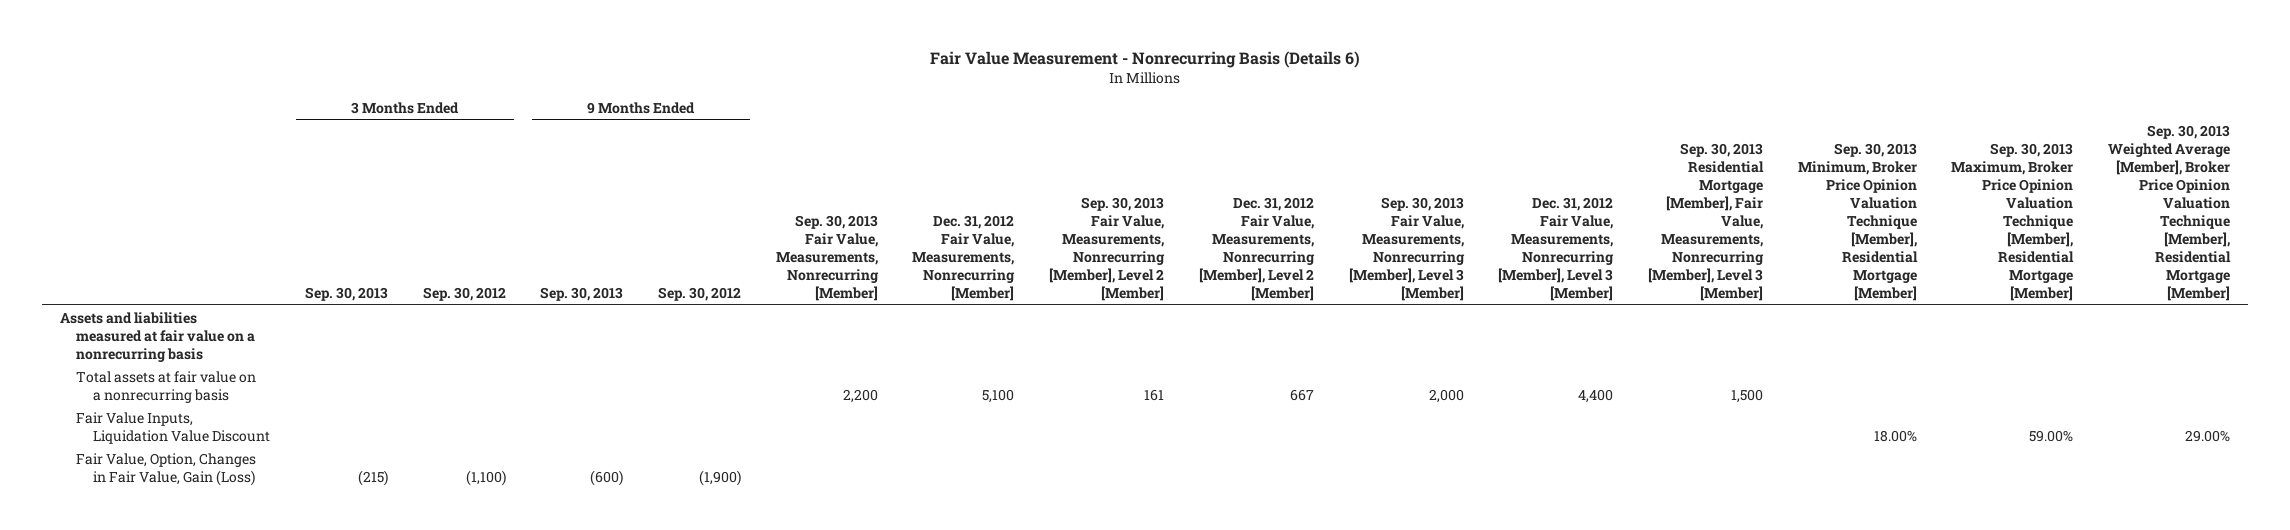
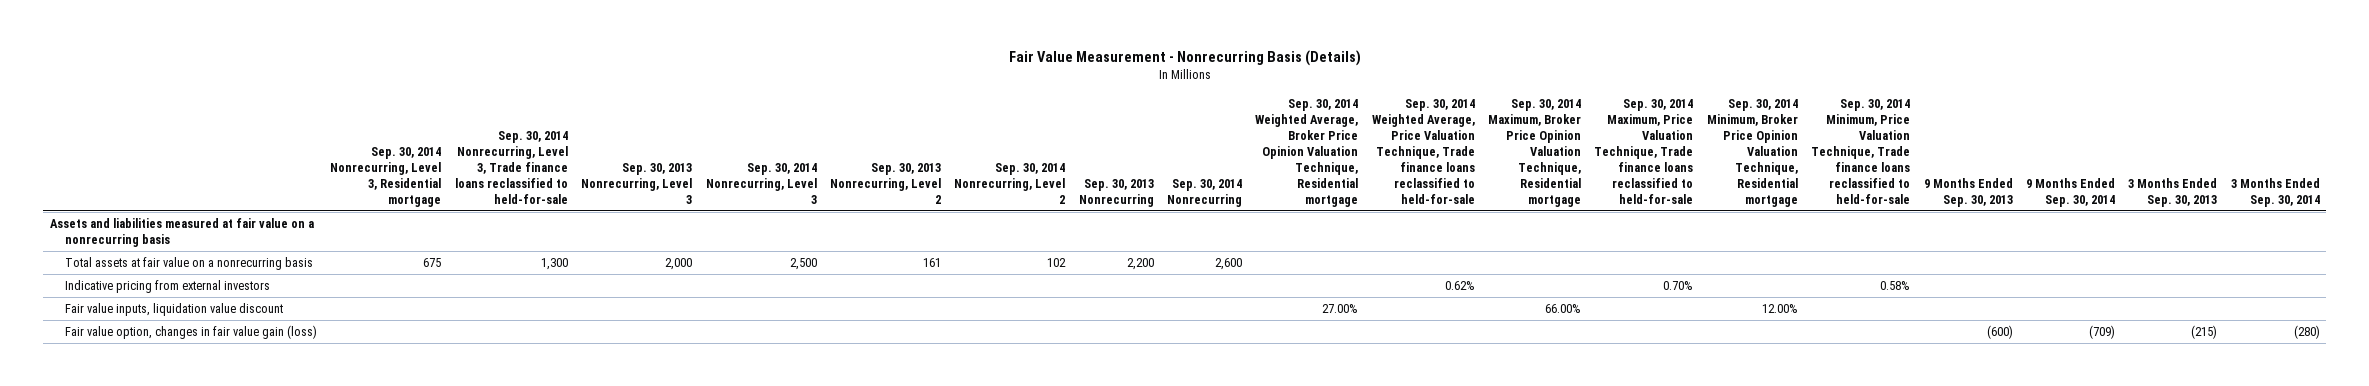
[929,50,1360,68] Fair Value Measurement - Nonrecurring Basis (Details 6) -> [1008,50,1361,67] Fair Value Measurement - Nonrecurring Basis (Details)
[422,287,506,302] Sep. 30, 2012 -> none
[657,287,741,302] Sep. 30, 2012 -> none
[775,215,879,302] Sep. 30, 2013 Fair Value, Measurements, Nonrecurring [Member] -> none
[912,215,1016,302] Dec. 31, 2012 Fair Value, Measurements, Nonrecurring [Member] -> none
[1049,197,1166,302] Sep. 30, 2013 Fair Value, Measurements, Nonrecurring [Member], Level 2 [Member] -> none
[1198,197,1315,302] Dec. 31, 2012 Fair Value, Measurements, Nonrecurring [Member], Level 2 [Member] -> none
[1348,197,1465,302] Sep. 30, 2013 Fair Value, Measurements, Nonrecurring [Member], Level 3 [Member] -> none
[1498,197,1615,302] Dec. 31, 2012 Fair Value, Measurements, Nonrecurring [Member], Level 3 [Member] -> none
[1648,143,1765,302] Sep. 30, 2013 Residential Mortgage [Member], Fair Value, Measurements, Nonrecurring [Member], Level 3 [Member] -> none
[1797,143,1918,302] Sep. 30, 2013 Minimum, Broker Price Opinion Valuation Technique [Member], Residential Mortgage [Member] -> none
[1951,143,2075,302] Sep. 30, 2013 Maximum, Broker Price Opinion Valuation Technique [Member], Residential Mortgage [Member] -> none
[2108,125,2232,302] Sep. 30, 2013 Weighted Average [Member], Broker Price Opinion Valuation Technique [Member], Residential Mortgage [Member] -> none
none -> [330,146,442,207] Sep. 30, 2014 Nonrecurring, Level 3, Residential mortgage
none -> [454,130,568,204] Sep. 30, 2014 Nonrecurring, Level 3, Trade finance loans reclassified to held-for-sale
none -> [581,162,693,204] Sep. 30, 2013 Nonrecurring, Level 3
none -> [705,162,817,204] Sep. 30, 2014 Nonrecurring, Level 3
none -> [829,162,941,204] Sep. 30, 2013 Nonrecurring, Level 2
none -> [954,162,1066,204] Sep. 30, 2014 Nonrecurring, Level 2
none -> [1078,178,1154,207] Sep. 30, 2013 Nonrecurring
none -> [1167,178,1243,207] Sep. 30, 2014 Nonrecurring
none -> [1255,98,1359,207] Sep. 30, 2014 Weighted Average, Broker Price Opinion Valuation Technique, Residential mortgage
none -> [1371,98,1475,204] Sep. 30, 2014 Weighted Average, Price Valuation Technique, Trade finance loans reclassified to held-for-sale
none -> [1488,98,1582,207] Sep. 30, 2014 Maximum, Broker Price Opinion Valuation Technique, Residential mortgage
none -> [1594,98,1694,204] Sep. 30, 2014 Maximum, Price Valuation Technique, Trade finance loans reclassified to held-for-sale
none -> [1706,98,1798,207] Sep. 30, 2014 Minimum, Broker Price Opinion Valuation Technique, Residential mortgage
none -> [1811,98,1911,204] Sep. 30, 2014 Minimum, Price Valuation Technique, Trade finance loans reclassified to held-for-sale
none -> [2025,177,2115,207] 9 Months Ended Sep. 30, 2014
none -> [2230,177,2320,207] 3 Months Ended Sep. 30, 2014
none -> [65,279,271,293] Indicative pricing from external investors
[76,411,271,444] Fair Value Inputs, Liquidation Value Discount -> [65,302,284,316] Fair value inputs, liquidation value discount
[76,452,257,486] Fair Value, Option, Changes in Fair Value, Gain (Loss) -> [65,324,318,339] Fair value option, changes in fair value gain (loss)

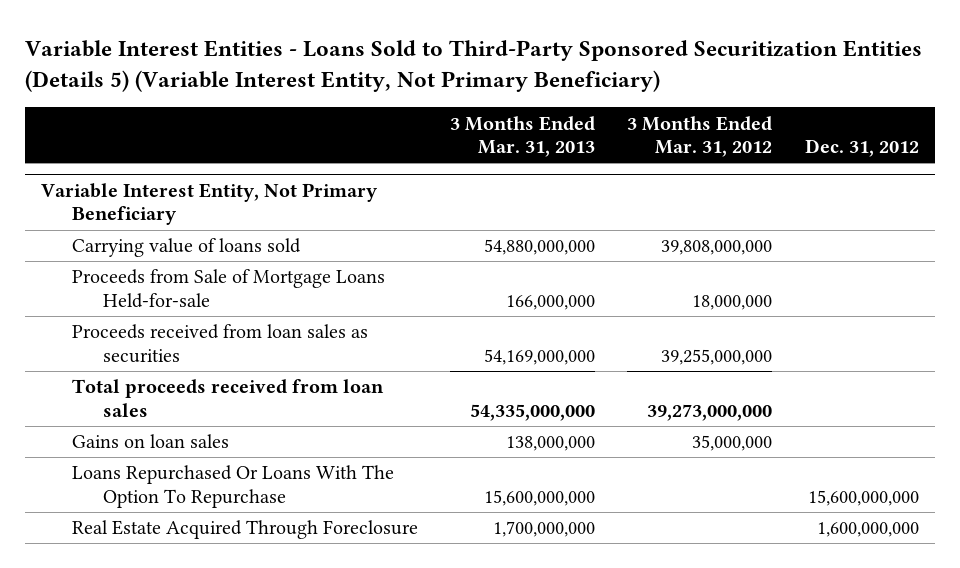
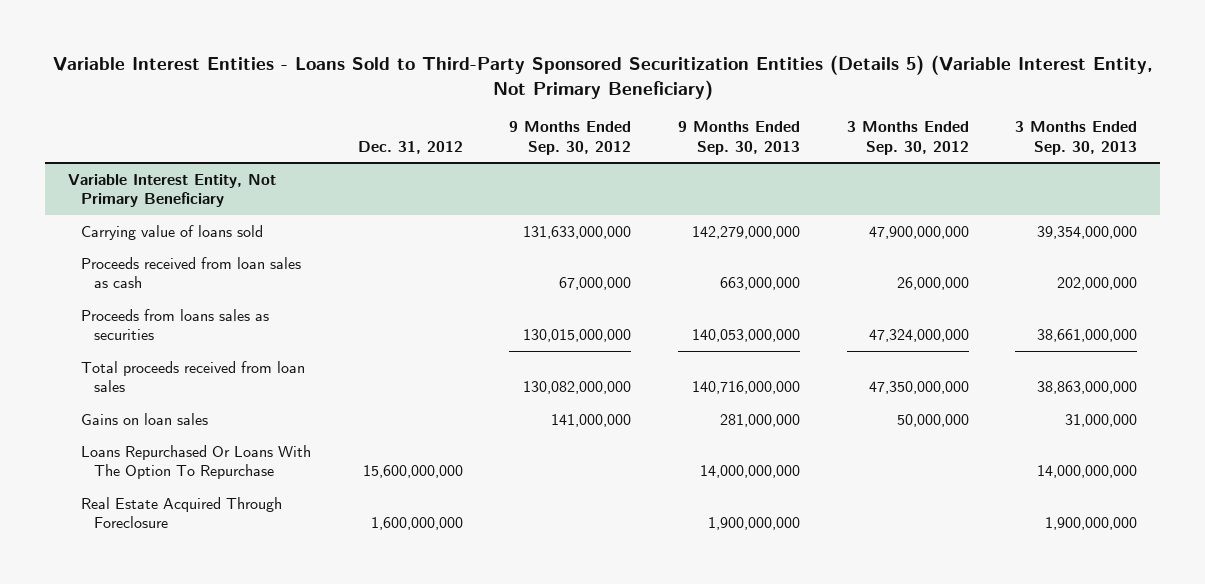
[450,115,596,158] 3 Months Ended Mar. 31, 2013 -> none
[627,115,773,158] 3 Months Ended Mar. 31, 2012 -> none
none -> [509,121,632,156] 9 Months Ended Sep. 30, 2012
none -> [677,121,800,156] 9 Months Ended Sep. 30, 2013
none -> [846,121,969,156] 3 Months Ended Sep. 30, 2012
none -> [1015,121,1138,156] 3 Months Ended Sep. 30, 2013
[72,269,386,308] Proceeds from Sale of Mortgage Loans Held-for-sale -> [81,256,302,289] Proceeds received from loan sales as cash
[72,324,369,363] Proceeds received from loan sales as securities -> [81,308,270,341] Proceeds from loans sales as securities

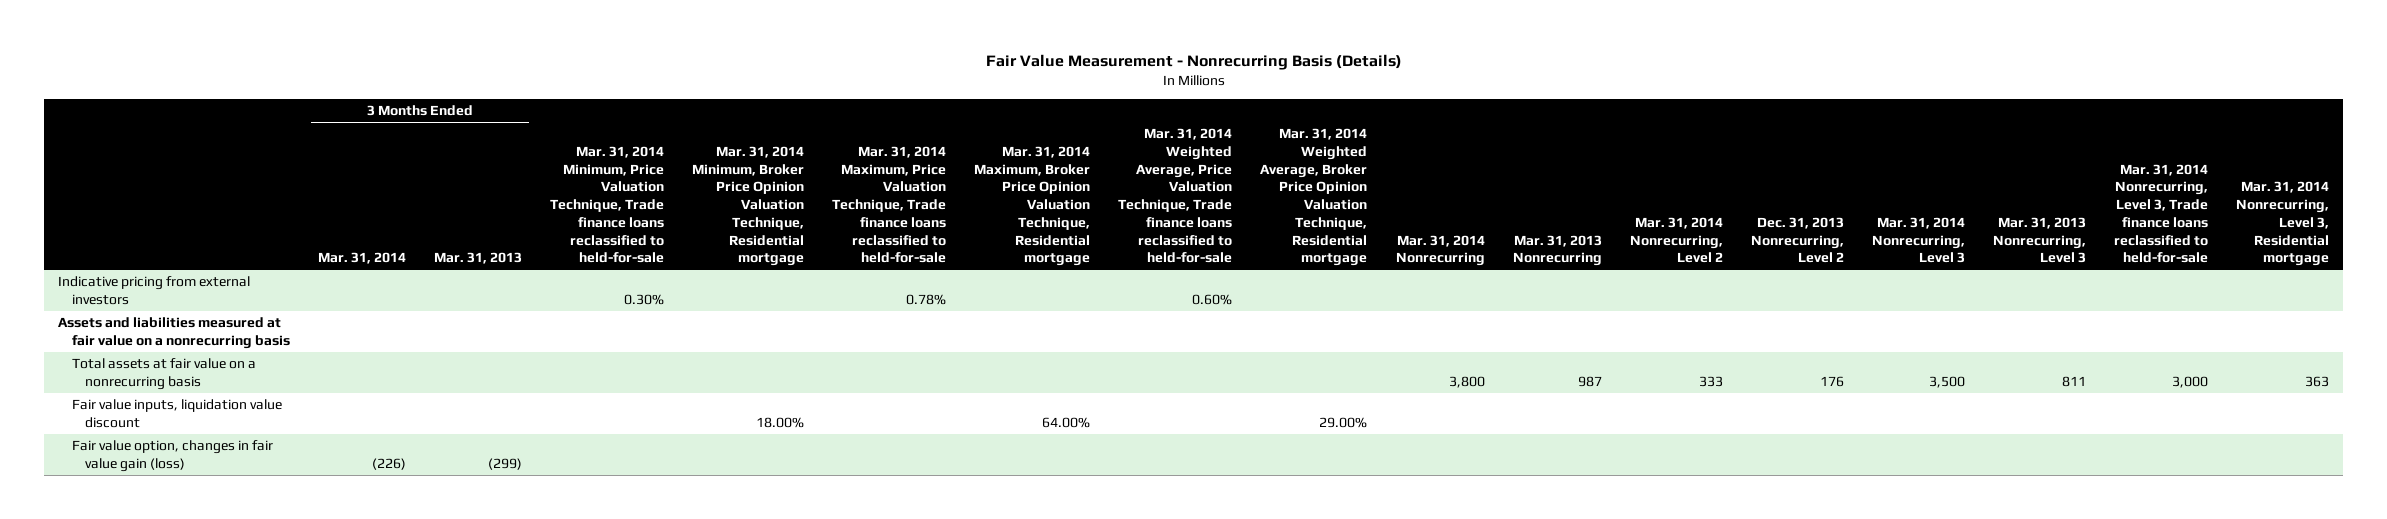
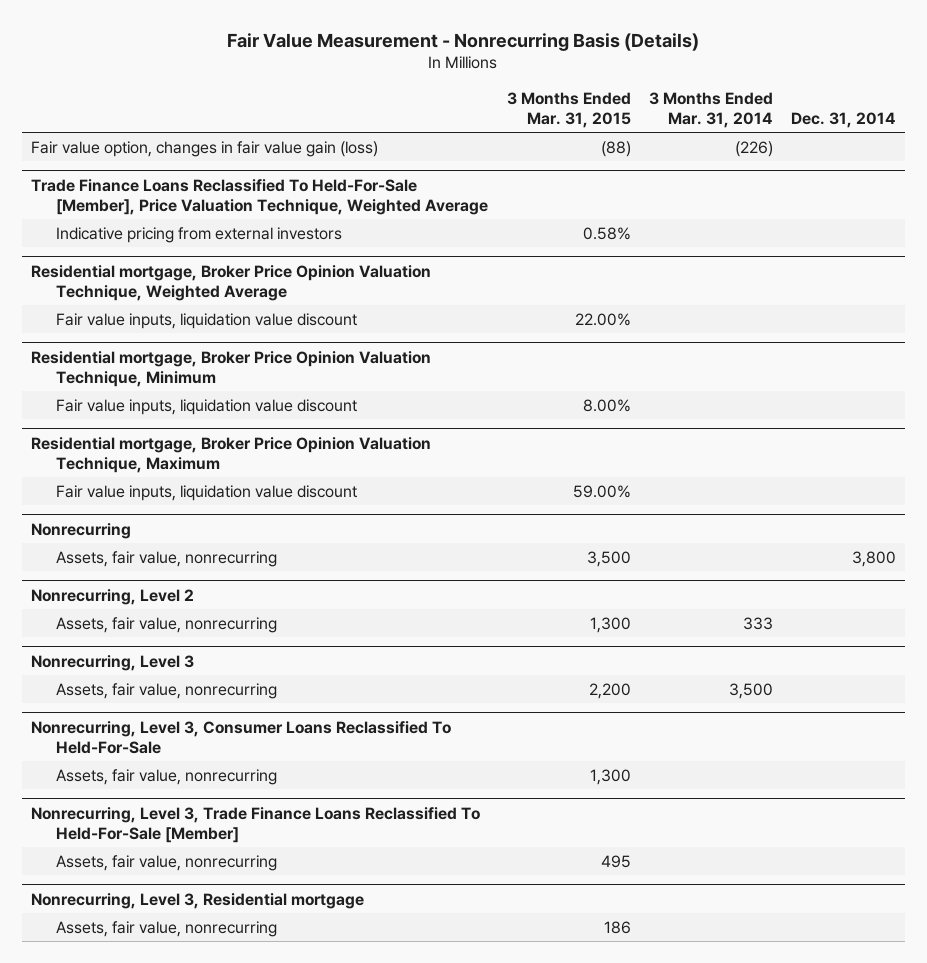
[433,252,522,265] Mar. 31, 2013 -> none
[550,145,665,264] Mar. 31, 2014 Minimum, Price Valuation Technique, Trade finance loans reclassified to held-for-sale -> none
[692,145,805,267] Mar. 31, 2014 Minimum, Broker Price Opinion Valuation Technique, Residential mortgage -> none
[832,145,947,264] Mar. 31, 2014 Maximum, Price Valuation Technique, Trade finance loans reclassified to held-for-sale -> none
[974,145,1091,267] Mar. 31, 2014 Maximum, Broker Price Opinion Valuation Technique, Residential mortgage -> none
[1118,128,1233,264] Mar. 31, 2014 Weighted Average, Price Valuation Technique, Trade finance loans reclassified to held-for-sale -> none
[1260,128,1368,267] Mar. 31, 2014 Weighted Average, Broker Price Opinion Valuation Technique, Residential mortgage -> none
[1395,234,1485,267] Mar. 31, 2014 Nonrecurring -> none
[1512,234,1602,267] Mar. 31, 2013 Nonrecurring -> none
[1629,216,1723,264] Mar. 31, 2014 Nonrecurring, Level 2 -> none
[1750,216,1844,264] Dec. 31, 2013 Nonrecurring, Level 2 -> none
[1871,216,1965,264] Mar. 31, 2014 Nonrecurring, Level 3 -> none
[1992,216,2086,264] Mar. 31, 2013 Nonrecurring, Level 3 -> none
[2114,163,2209,264] Mar. 31, 2014 Nonrecurring, Level 3, Trade finance loans reclassified to held-for-sale -> none
[2236,181,2330,267] Mar. 31, 2014 Nonrecurring, Level 3, Residential mortgage -> none
none -> [506,91,631,128] 3 Months Ended Mar. 31, 2015
none -> [790,111,896,128] Dec. 31, 2014
[58,275,251,305] Indicative pricing from external investors -> none
[58,316,290,349] Assets and liabilities measured at fair value on a nonrecurring basis -> none
[71,357,256,390] Total assets at fair value on a nonrecurring basis -> none
[71,398,282,428] Fair value inputs, liquidation value discount -> none
none -> [30,178,489,215] Trade Finance Loans Reclassified To Held-For-Sale [Member], Price Valuation Technique, Weighted Average
none -> [56,226,343,243] Indicative pricing from external investors
none -> [30,264,431,301] Residential mortgage, Broker Price Opinion Valuation Technique, Weighted Average
none -> [56,312,358,329] Fair value inputs, liquidation value discount
none -> [30,350,431,387] Residential mortgage, Broker Price Opinion Valuation Technique, Minimum
none -> [56,398,358,415] Fair value inputs, liquidation value discount
none -> [30,436,431,473] Residential mortgage, Broker Price Opinion Valuation Technique, Maximum
none -> [56,484,358,501] Fair value inputs, liquidation value discount
none -> [30,522,131,539] Nonrecurring
none -> [56,550,278,567] Assets, fair value, nonrecurring
none -> [30,588,194,605] Nonrecurring, Level 2
none -> [56,616,278,633] Assets, fair value, nonrecurring
none -> [30,654,194,671] Nonrecurring, Level 3
none -> [56,682,278,699] Assets, fair value, nonrecurring
none -> [30,720,451,754] Nonrecurring, Level 3, Consumer Loans Reclassified To Held-For-Sale
none -> [56,768,278,785] Assets, fair value, nonrecurring
none -> [30,806,480,843] Nonrecurring, Level 3, Trade Finance Loans Reclassified To Held-For-Sale [Member]
none -> [56,854,278,871] Assets, fair value, nonrecurring
none -> [30,892,364,909] Nonrecurring, Level 3, Residential mortgage
none -> [56,920,278,937] Assets, fair value, nonrecurring

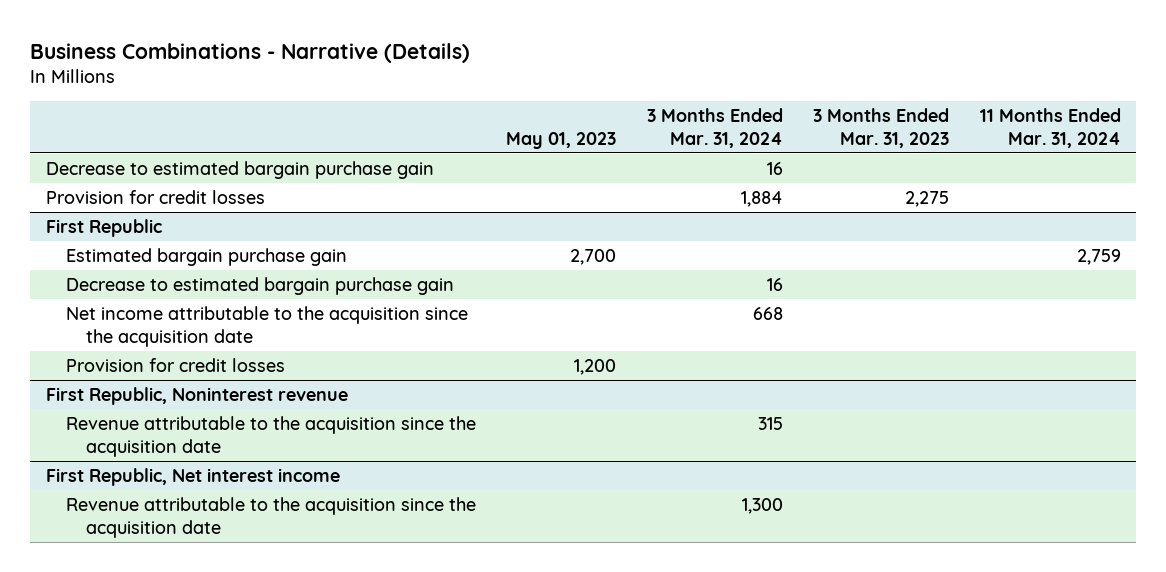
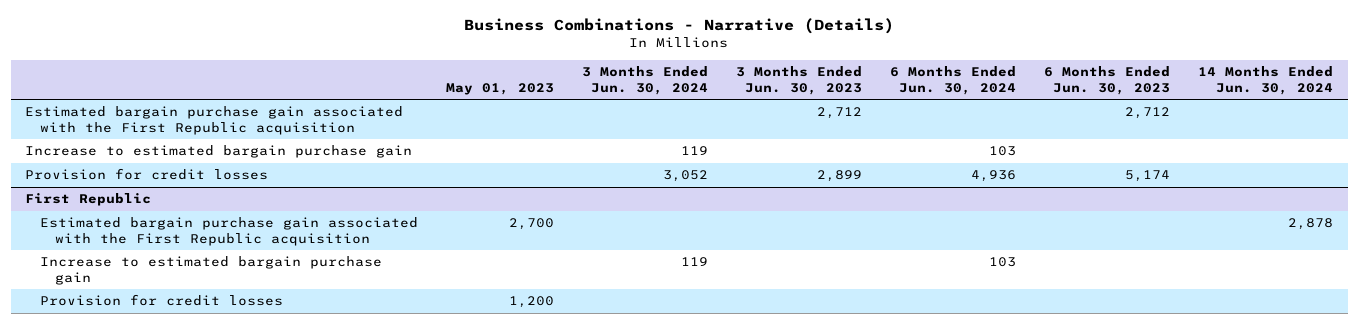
[646,107,783,148] 3 Months Ended Mar. 31, 2024 -> none
[813,107,950,148] 3 Months Ended Mar. 31, 2023 -> none
[979,107,1121,148] 11 Months Ended Mar. 31, 2024 -> none
none -> [582,66,709,95] 3 Months Ended Jun. 30, 2024
none -> [736,66,863,95] 3 Months Ended Jun. 30, 2023
none -> [890,66,1017,95] 6 Months Ended Jun. 30, 2024
none -> [1044,66,1171,95] 6 Months Ended Jun. 30, 2023
none -> [1198,66,1334,95] 14 Months Ended Jun. 30, 2024
none -> [24,106,403,135] Estimated bargain purchase gain associated with the First Republic acquisition
[45,160,434,179] Decrease to estimated bargain purchase gain -> [24,145,412,159] Increase to estimated bargain purchase gain
[65,305,468,347] Net income attributable to the acquisition since the acquisition date -> none
[65,247,347,266] Estimated bargain purchase gain -> [39,217,418,246] Estimated bargain purchase gain associated with the First Republic acquisition
[65,276,454,295] Decrease to estimated bargain purchase gain -> [39,256,382,285] Increase to estimated bargain purchase gain
[45,386,348,405] First Republic, Noninterest revenue -> none
[65,415,476,457] Revenue attributable to the acquisition since the acquisition date -> none
[45,467,340,486] First Republic, Net interest income -> none
[65,496,476,538] Revenue attributable to the acquisition since the acquisition date -> none

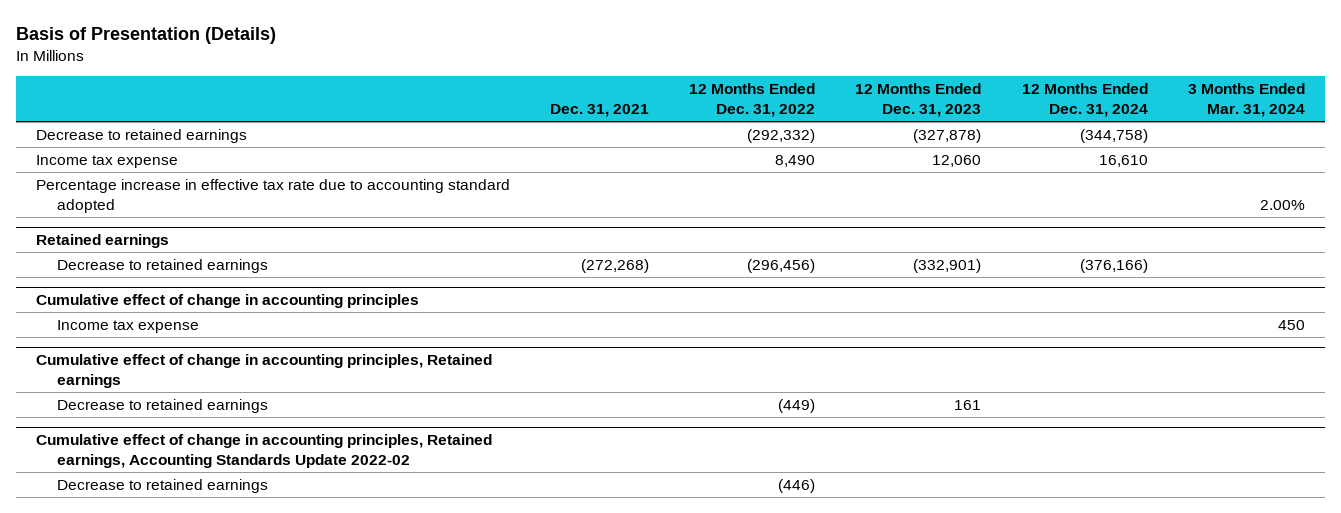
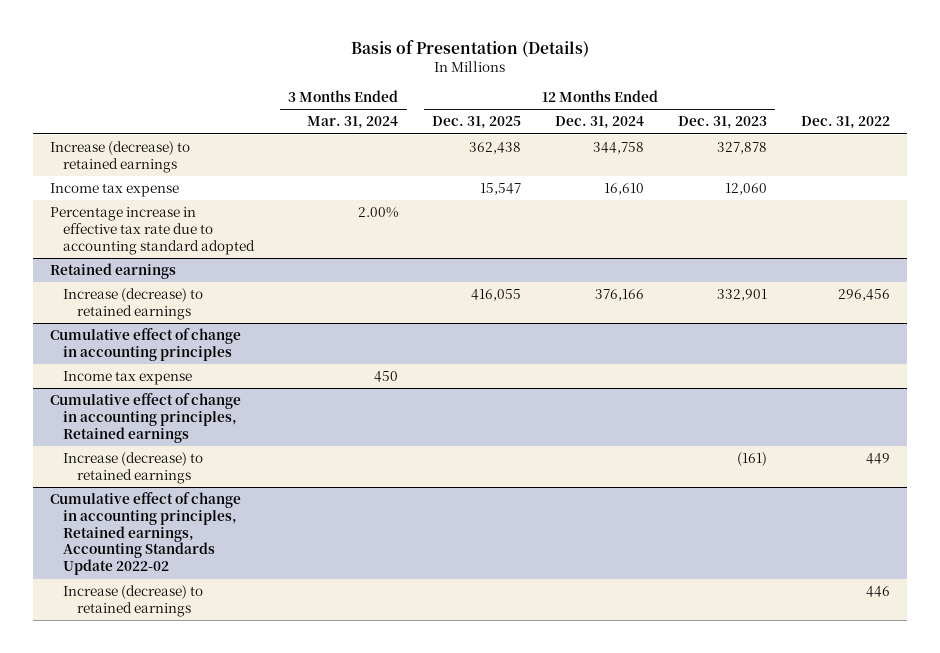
[549,104,649,118] Dec. 31, 2021 -> none
[689,82,816,118] 12 Months Ended Dec. 31, 2022 -> none
none -> [432,116,522,130] Dec. 31, 2025
none -> [800,116,890,130] Dec. 31, 2022
[35,128,247,143] Decrease to retained earnings -> [49,141,190,173] Increase (decrease) to retained earnings
[913,128,982,143] (327,878) -> [716,142,767,155] 327,878
[1079,128,1148,143] (344,758) -> [593,142,645,155] 344,758
[57,258,269,273] Decrease to retained earnings -> [63,288,204,320] Increase (decrease) to retained earnings
[913,258,982,273] (332,901) -> [716,289,767,302] 332,901
[1079,258,1148,273] (376,166) -> [595,289,645,302] 376,166
[57,398,269,413] Decrease to retained earnings -> [63,452,204,484] Increase (decrease) to retained earnings
[954,399,982,410] 161 -> [736,452,767,467] (161)
[57,478,269,493] Decrease to retained earnings -> [63,585,204,617] Increase (decrease) to retained earnings

